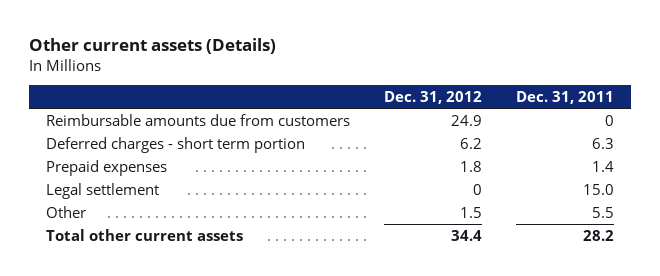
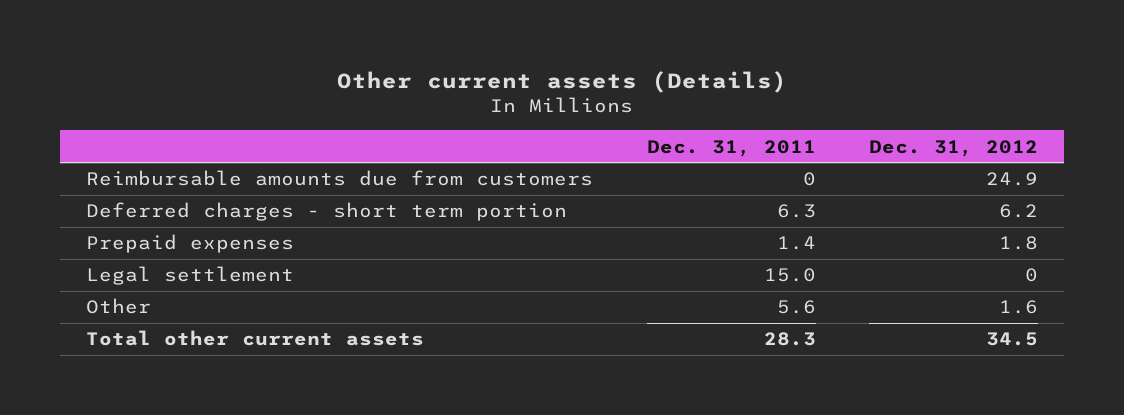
[459,206,482,218] 1.5 -> [998,300,1038,315] 1.6
[592,206,615,218] 5.5 -> [776,300,816,315] 5.6
[450,229,482,241] 34.4 -> [985,332,1038,347] 34.5
[583,229,615,241] 28.2 -> [763,332,816,347] 28.3

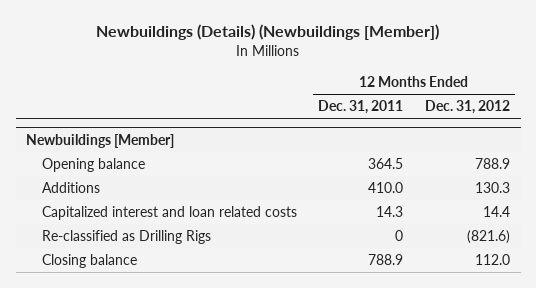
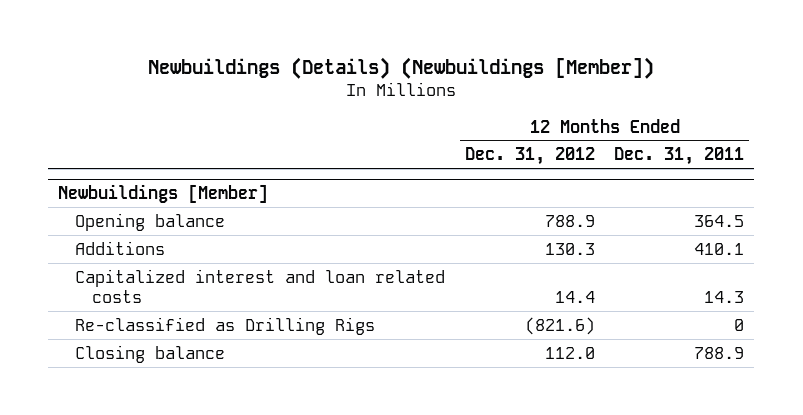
[368,182,404,194] 410.0 -> [694,242,745,255] 410.1

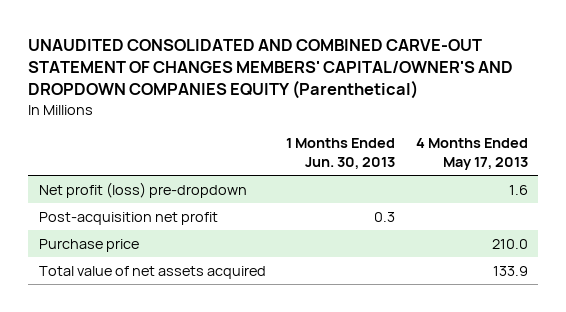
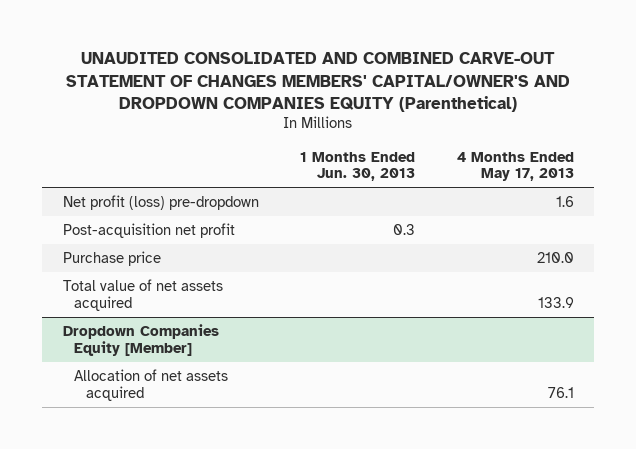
none -> [62,323,219,356] Dropdown Companies Equity [Member]
none -> [74,368,229,401] Allocation of net assets acquired

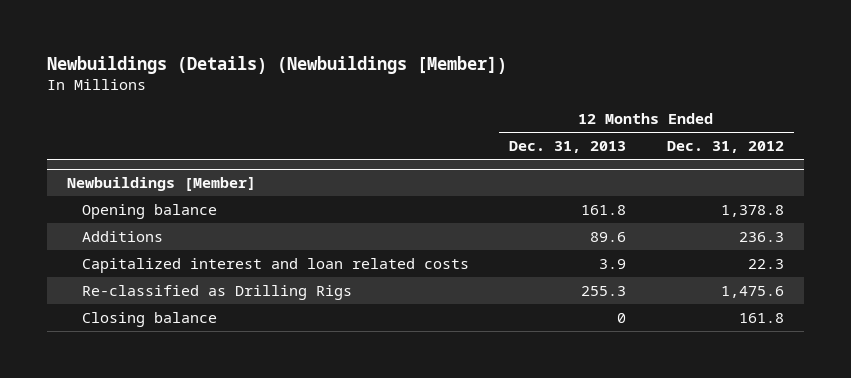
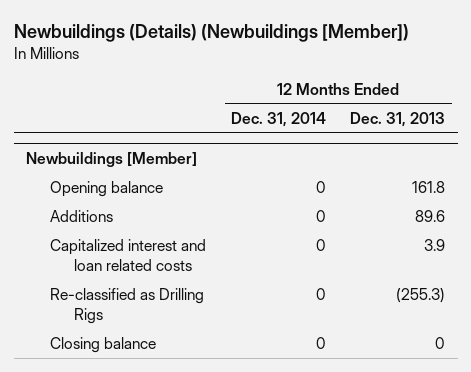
[666,141,784,154] Dec. 31, 2012 -> none
none -> [230,112,326,128] Dec. 31, 2014
[581,285,627,296] 255.3 -> [396,288,446,304] (255.3)

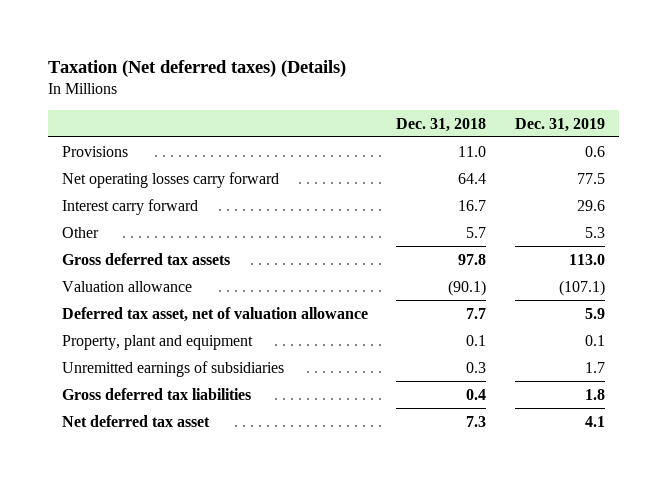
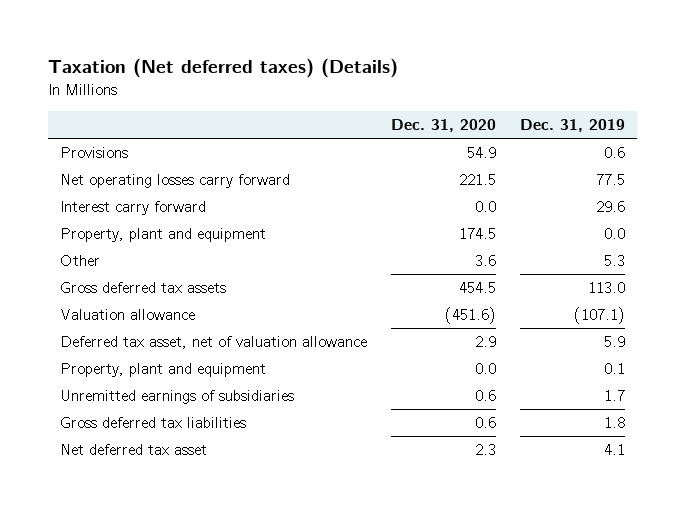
[396,117,487,132] Dec. 31, 2018 -> none
none -> [390,119,496,133] Dec. 31, 2020
none -> [59,228,266,243] Property, plant and equipment

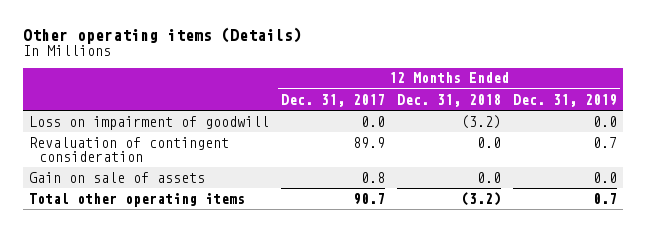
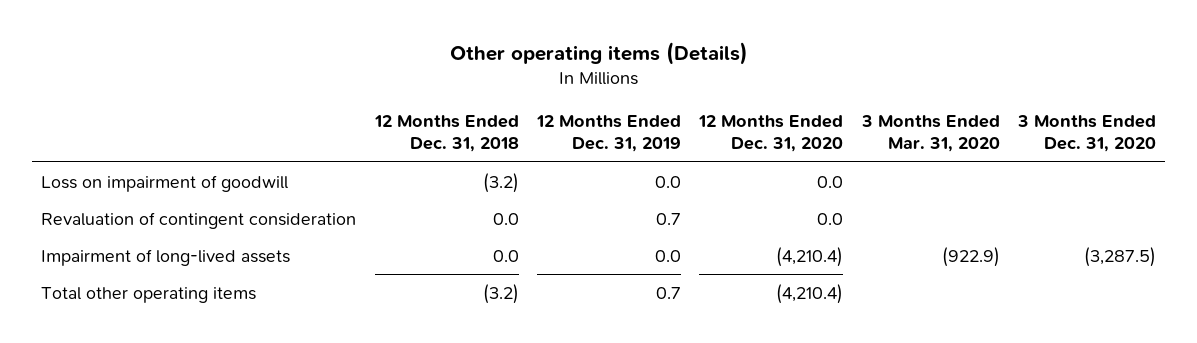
[281,93,386,107] Dec. 31, 2017 -> none
none -> [698,114,844,153] 12 Months Ended Dec. 31, 2020
none -> [860,114,1000,153] 3 Months Ended Mar. 31, 2020
none -> [1017,114,1157,153] 3 Months Ended Dec. 31, 2020
[29,171,206,183] Gain on sale of assets -> none
none -> [41,248,291,266] Impairment of long-lived assets

